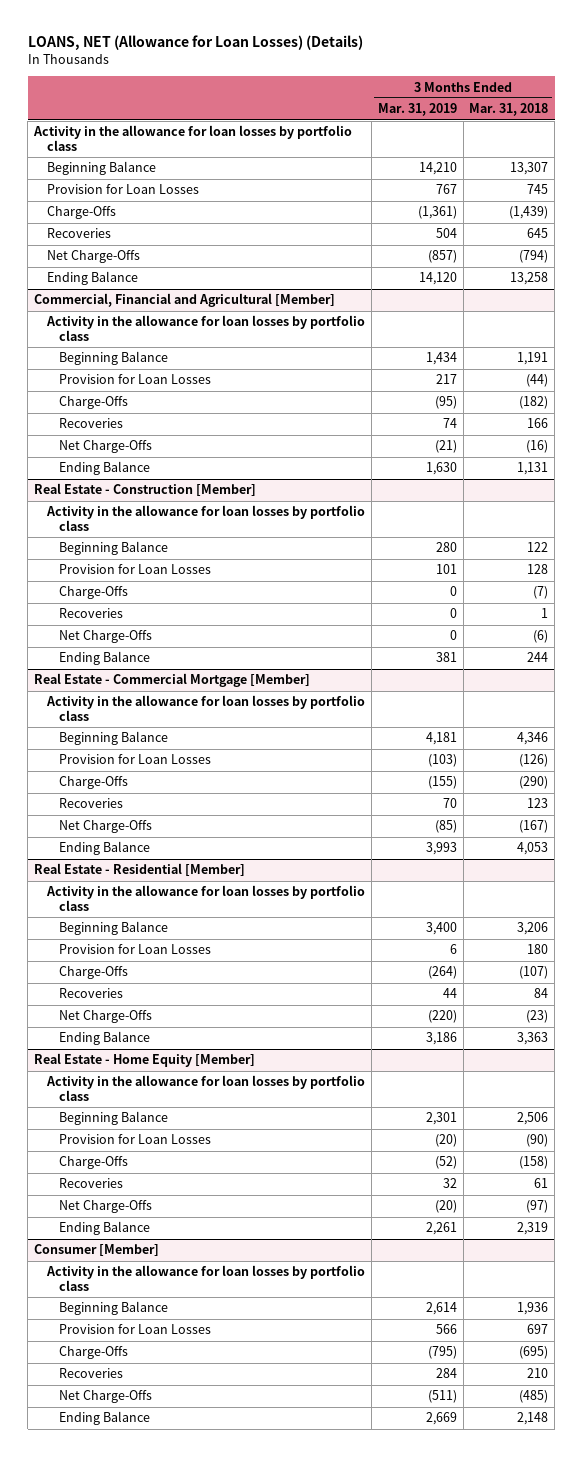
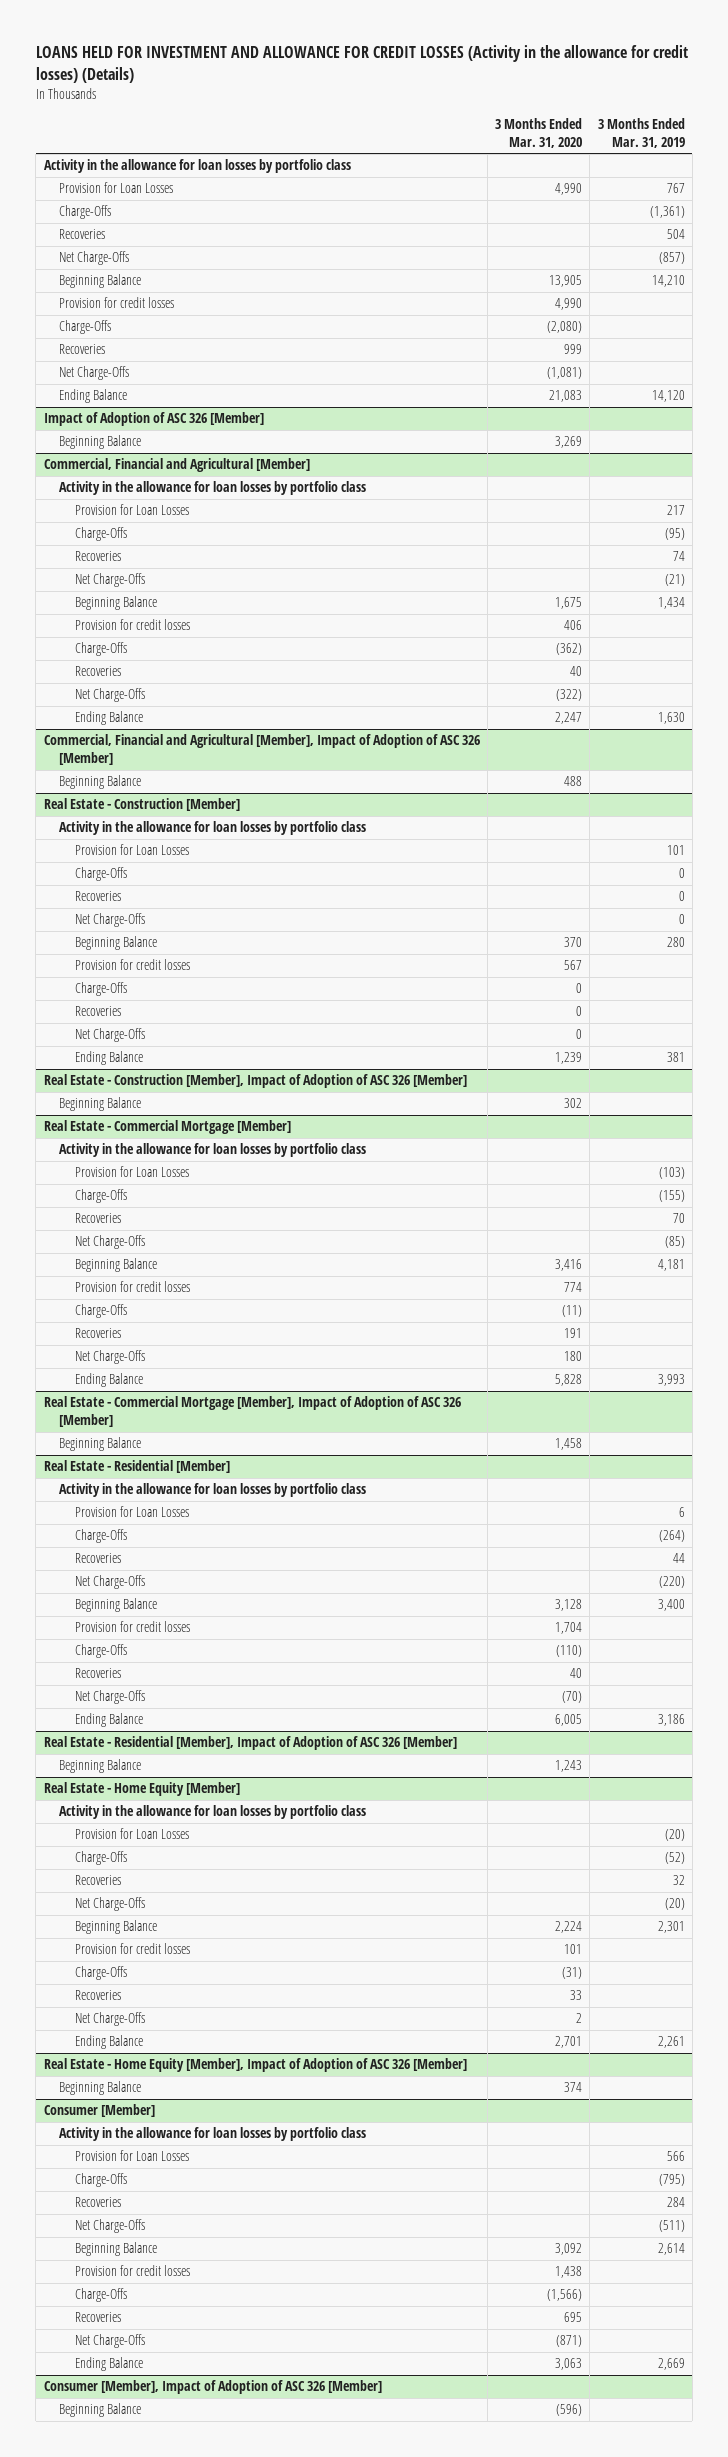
[27,35,363,51] LOANS, NET (Allowance for Loan Losses) (Details) -> [35,44,688,83] LOANS HELD FOR INVESTMENT AND ALLOWANCE FOR CREDIT LOSSES (Activity in the allowance for credit losses) (Details)
[469,103,549,117] Mar. 31, 2018 -> none
none -> [495,118,583,149] 3 Months Ended Mar. 31, 2020
[46,161,156,176] Beginning Balance -> [59,274,142,289] Beginning Balance
none -> [59,297,175,309] Provision for credit losses
none -> [59,320,112,335] Charge-Offs
none -> [59,344,106,355] Recoveries
none -> [59,366,130,381] Net Charge-Offs
none -> [43,412,264,427] Impact of Adoption of ASC 326 [Member]
none -> [59,435,142,450] Beginning Balance
[59,351,169,366] Beginning Balance -> [74,596,157,611] Beginning Balance
none -> [74,619,190,631] Provision for credit losses
none -> [74,642,127,657] Charge-Offs
none -> [74,666,121,677] Recoveries
none -> [74,688,145,703] Net Charge-Offs
none -> [43,734,480,766] Commercial, Financial and Agricultural [Member], Impact of Adoption of ASC 326 [Member]
none -> [59,775,142,790] Beginning Balance
[59,541,169,556] Beginning Balance -> [74,936,157,951] Beginning Balance
none -> [74,959,190,971] Provision for credit losses
none -> [74,982,127,997] Charge-Offs
none -> [74,1006,121,1017] Recoveries
none -> [74,1028,145,1043] Net Charge-Offs
none -> [43,1074,467,1089] Real Estate - Construction [Member], Impact of Adoption of ASC 326 [Member]
none -> [59,1097,142,1112] Beginning Balance
[59,731,169,746] Beginning Balance -> [74,1258,157,1273] Beginning Balance
none -> [74,1281,190,1293] Provision for credit losses
none -> [74,1304,127,1319] Charge-Offs
none -> [74,1328,121,1339] Recoveries
none -> [74,1350,145,1365] Net Charge-Offs
none -> [43,1396,461,1428] Real Estate - Commercial Mortgage [Member], Impact of Adoption of ASC 326 [Member]
none -> [59,1437,142,1452] Beginning Balance
[59,921,169,936] Beginning Balance -> [74,1598,157,1613] Beginning Balance
none -> [74,1621,190,1633] Provision for credit losses
none -> [74,1644,127,1659] Charge-Offs
none -> [74,1668,121,1679] Recoveries
none -> [74,1690,145,1705] Net Charge-Offs
none -> [43,1736,457,1751] Real Estate - Residential [Member], Impact of Adoption of ASC 326 [Member]
none -> [59,1759,142,1774] Beginning Balance
[59,1111,169,1126] Beginning Balance -> [74,1920,157,1935] Beginning Balance
none -> [74,1943,190,1955] Provision for credit losses
none -> [74,1966,127,1981] Charge-Offs
none -> [74,1990,121,2001] Recoveries
none -> [74,2012,145,2027] Net Charge-Offs
none -> [43,2058,467,2073] Real Estate - Home Equity [Member], Impact of Adoption of ASC 326 [Member]
none -> [59,2081,142,2096] Beginning Balance
[59,1301,169,1316] Beginning Balance -> [74,2242,157,2257] Beginning Balance
none -> [74,2265,190,2277] Provision for credit losses
none -> [74,2288,127,2303] Charge-Offs
none -> [74,2312,121,2323] Recoveries
none -> [74,2334,145,2349] Net Charge-Offs
none -> [43,2380,382,2395] Consumer [Member], Impact of Adoption of ASC 326 [Member]
none -> [59,2403,142,2418] Beginning Balance

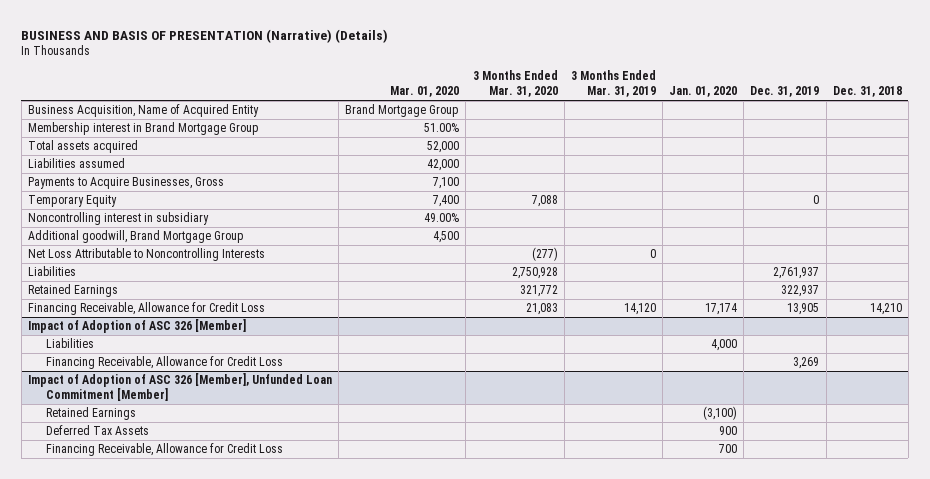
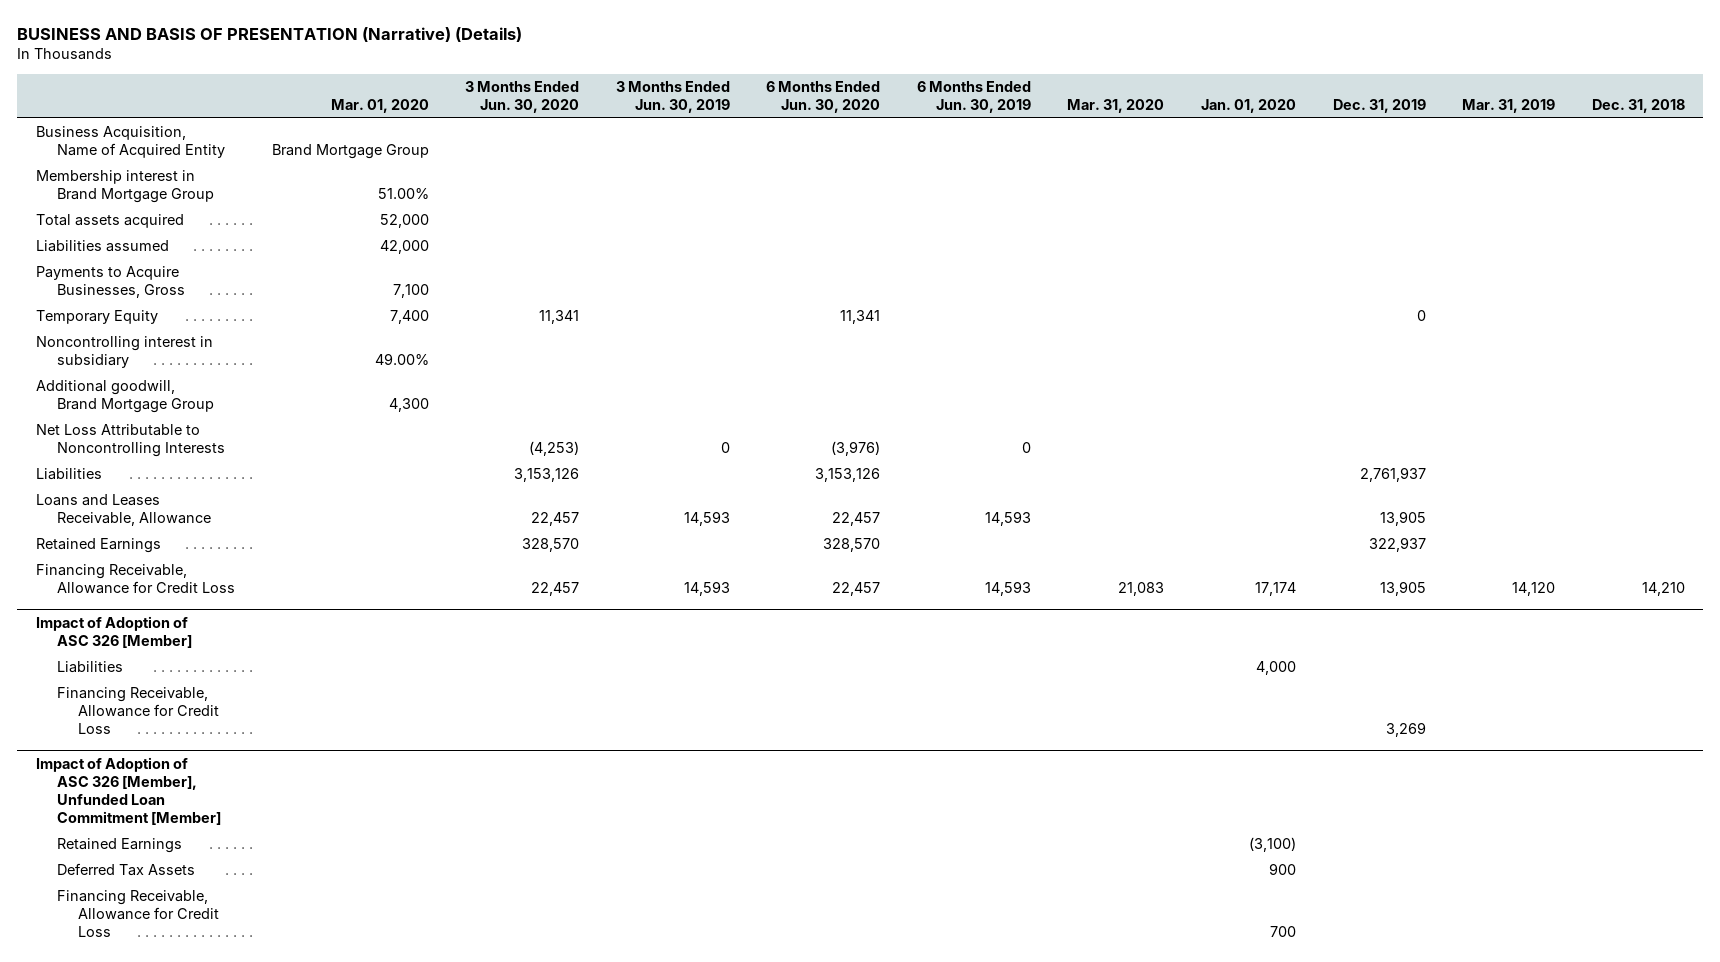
[472,70,558,98] 3 Months Ended Mar. 31, 2020 -> none
[570,70,656,98] 3 Months Ended Mar. 31, 2019 -> none
none -> [465,81,580,113] 3 Months Ended Jun. 30, 2020
none -> [615,81,730,113] 3 Months Ended Jun. 30, 2019
none -> [766,81,881,113] 6 Months Ended Jun. 30, 2020
none -> [916,81,1031,113] 6 Months Ended Jun. 30, 2019
none -> [1067,98,1165,113] Mar. 31, 2020
none -> [1462,98,1556,113] Mar. 31, 2019
[433,231,460,244] 4,500 -> [388,398,429,413] 4,300
none -> [35,494,212,527] Loans and Leases Receivable, Allowance

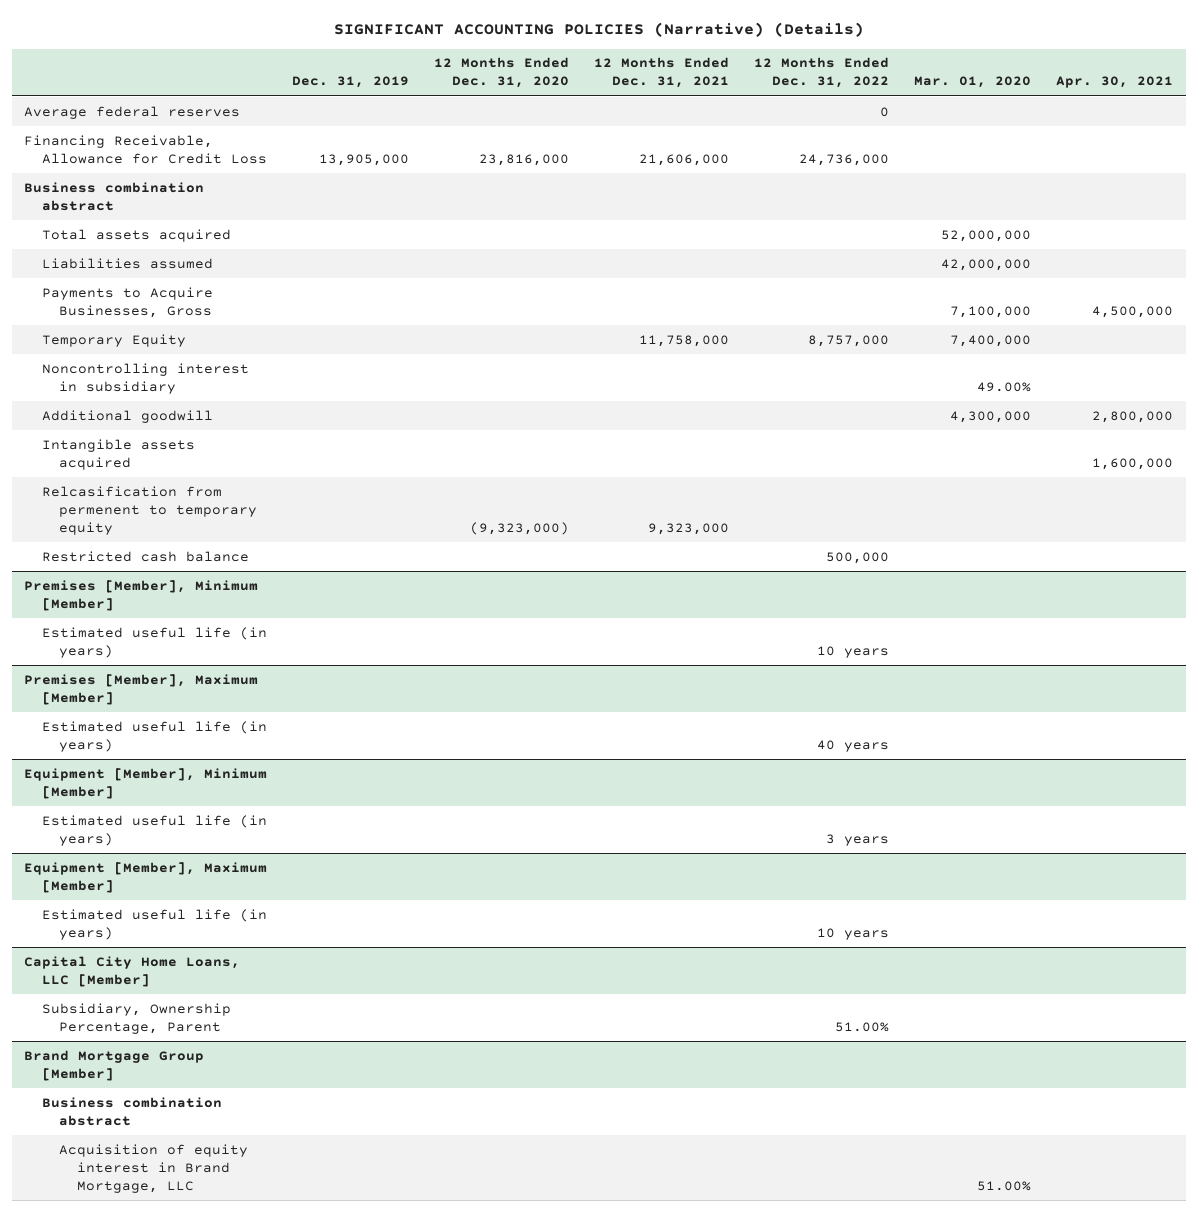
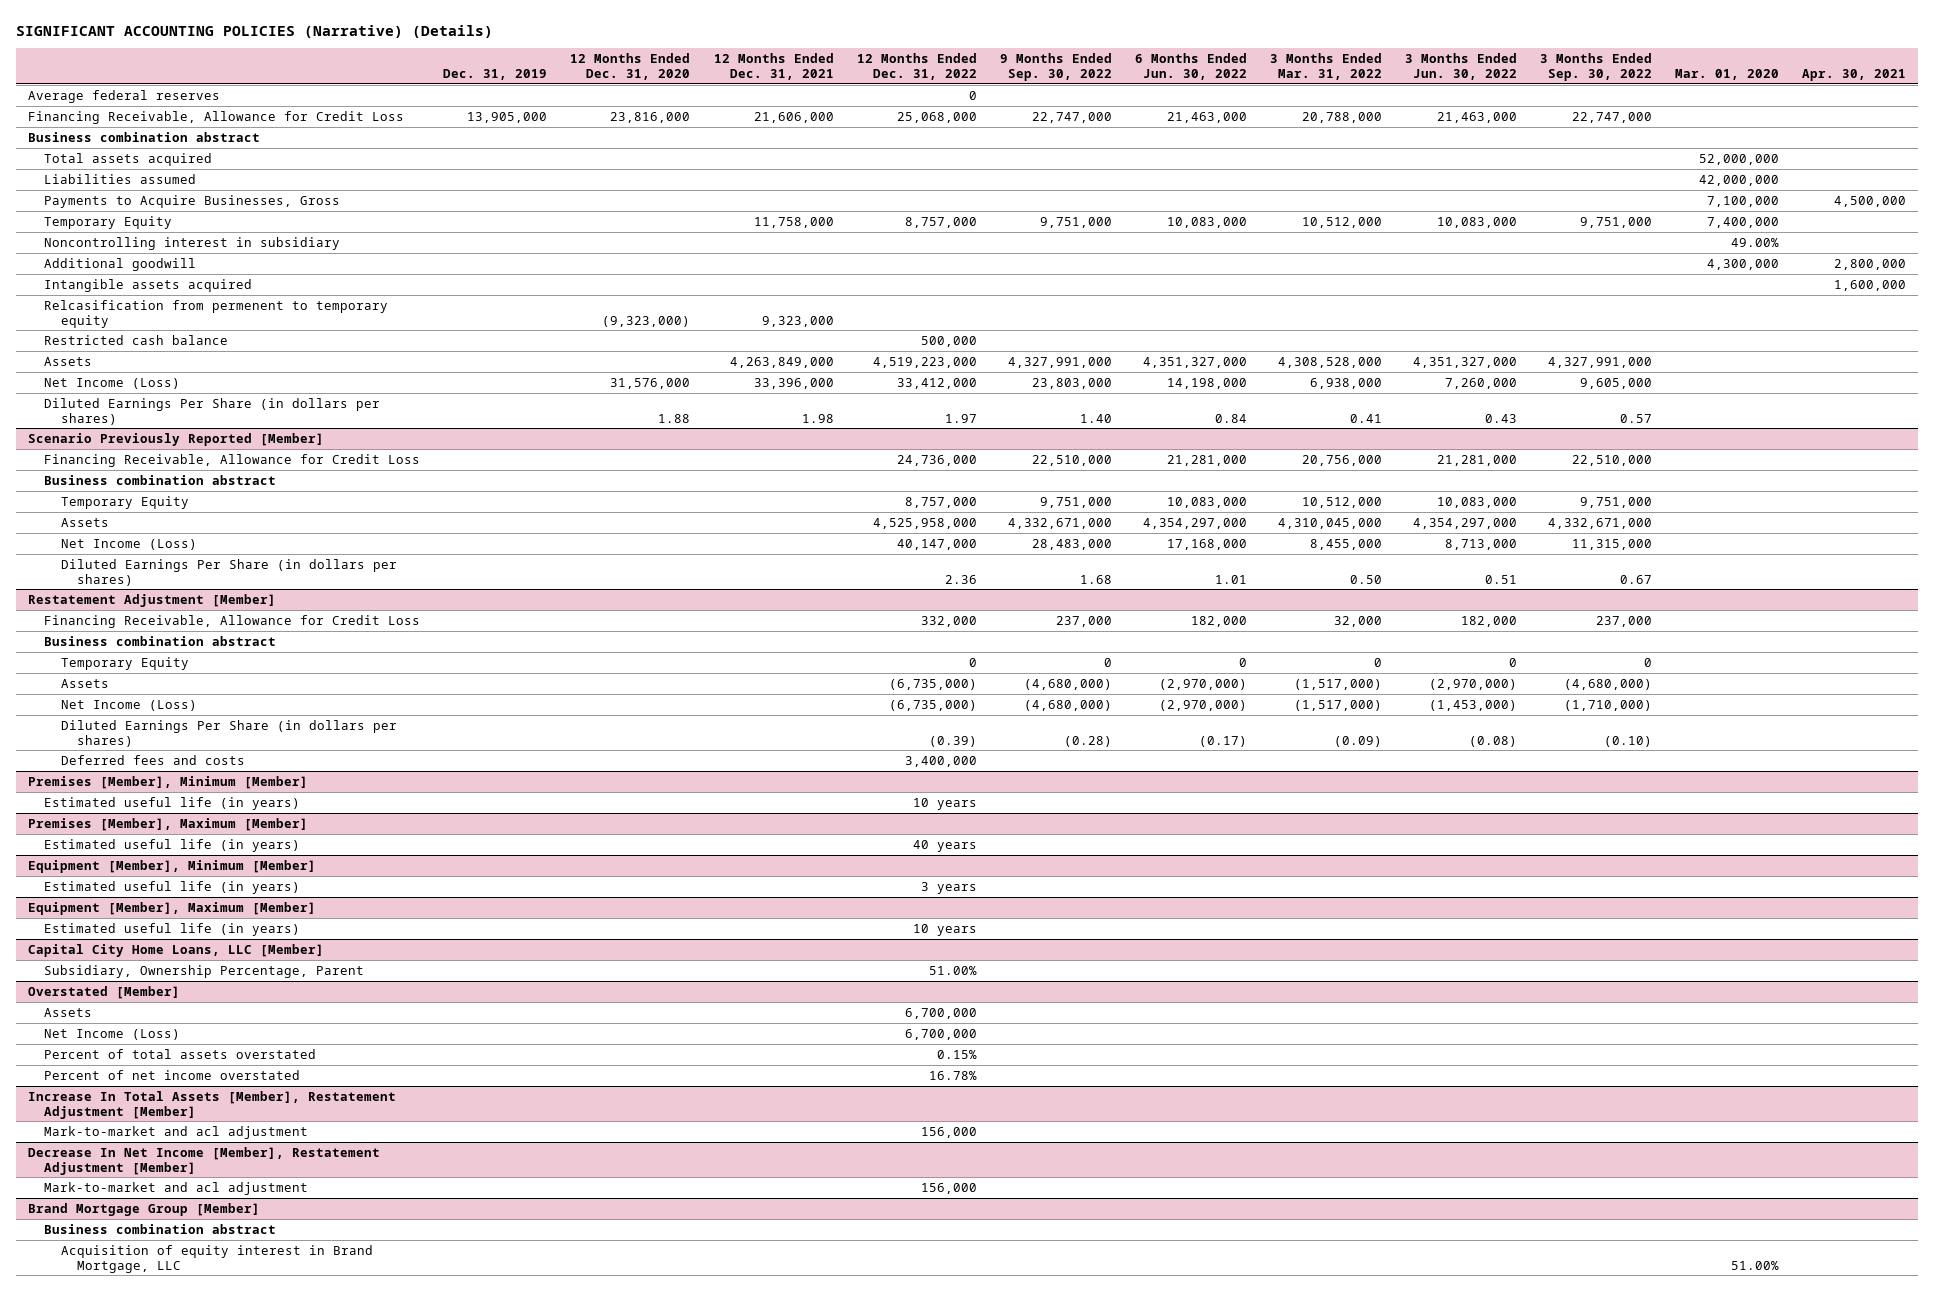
none -> [999,53,1112,82] 9 Months Ended Sep. 30, 2022
none -> [1134,53,1247,81] 6 Months Ended Jun. 30, 2022
none -> [1270,53,1383,81] 3 Months Ended Mar. 31, 2022
none -> [1405,53,1518,81] 3 Months Ended Jun. 30, 2022
none -> [1540,53,1653,82] 3 Months Ended Sep. 30, 2022
[799,153,890,166] 24,736,000 -> [896,111,977,123] 25,068,000
none -> [44,356,93,366] Assets
none -> [44,377,181,389] Net Income (Loss)
none -> [44,397,381,425] Diluted Earnings Per Share (in dollars per shares)
none -> [27,432,324,446] Scenario Previously Reported [Member]
none -> [44,453,421,467] Financing Receivable, Allowance for Credit Loss
none -> [44,474,277,485] Business combination abstract
none -> [60,495,189,509] Temporary Equity
none -> [60,517,109,527] Assets
none -> [60,538,197,550] Net Income (Loss)
none -> [60,558,397,586] Diluted Earnings Per Share (in dollars per shares)
none -> [27,593,276,607] Restatement Adjustment [Member]
none -> [44,614,421,628] Financing Receivable, Allowance for Credit Loss
none -> [44,635,277,646] Business combination abstract
none -> [60,656,189,670] Temporary Equity
none -> [60,678,109,688] Assets
none -> [60,699,197,711] Net Income (Loss)
none -> [60,719,397,747] Diluted Earnings Per Share (in dollars per shares)
none -> [60,754,245,765] Deferred fees and costs
none -> [27,985,180,999] Overstated [Member]
none -> [44,1007,93,1017] Assets
none -> [44,1028,181,1040] Net Income (Loss)
none -> [44,1048,317,1059] Percent of total assets overstated
none -> [44,1069,301,1080] Percent of net income overstated
none -> [27,1090,396,1119] Increase In Total Assets [Member], Restatement Adjustment [Member]
none -> [44,1125,309,1139] Mark-to-market and acl adjustment
none -> [27,1146,380,1175] Decrease In Net Income [Member], Restatement Adjustment [Member]
none -> [44,1181,309,1195] Mark-to-market and acl adjustment

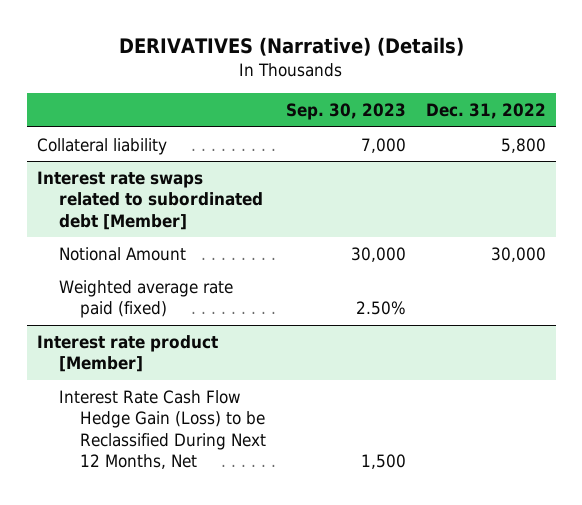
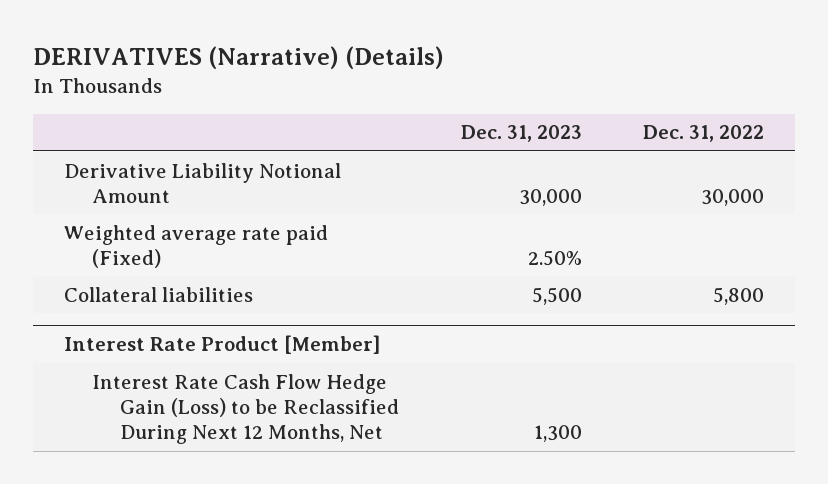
[285,103,406,121] Sep. 30, 2023 -> none
none -> [460,125,582,143] Dec. 31, 2023
[36,170,263,230] Interest rate swaps related to subordinated debt [Member] -> none
[58,246,186,261] Notional Amount -> none
[58,279,233,319] Weighted average rate paid (fixed) -> none
none -> [63,162,341,204] Derivative Liability Notional Amount
none -> [63,224,328,269] Weighted average rate paid (Fixed)
[36,137,167,155] Collateral liability -> [63,286,253,302] Collateral liabilities
[36,334,218,373] Interest rate product [Member] -> [63,335,380,355] Interest Rate Product [Member]

